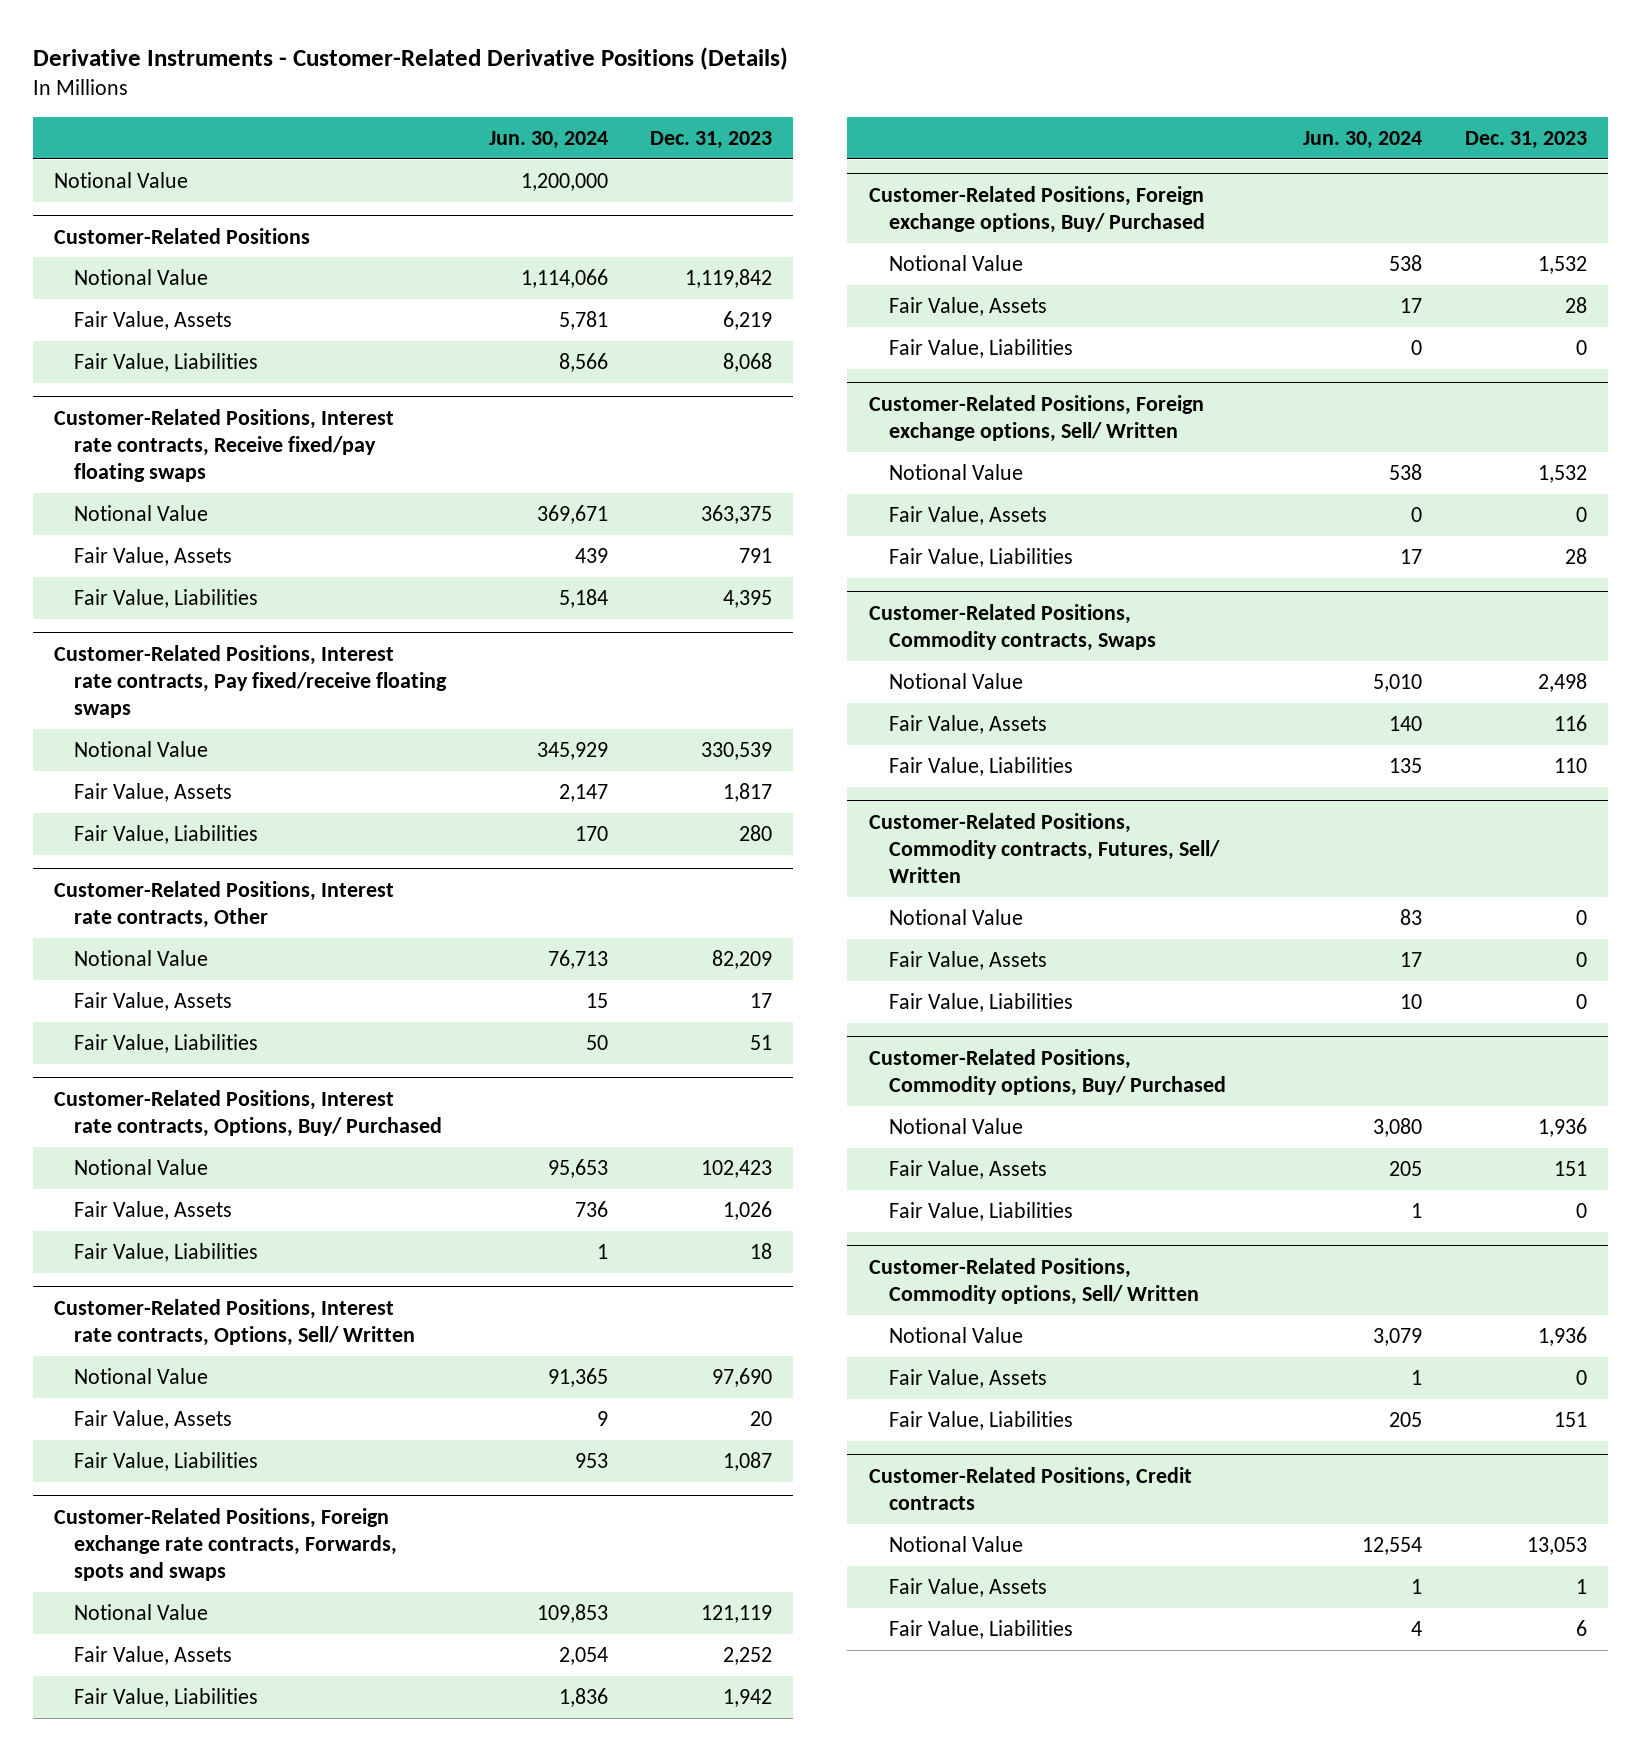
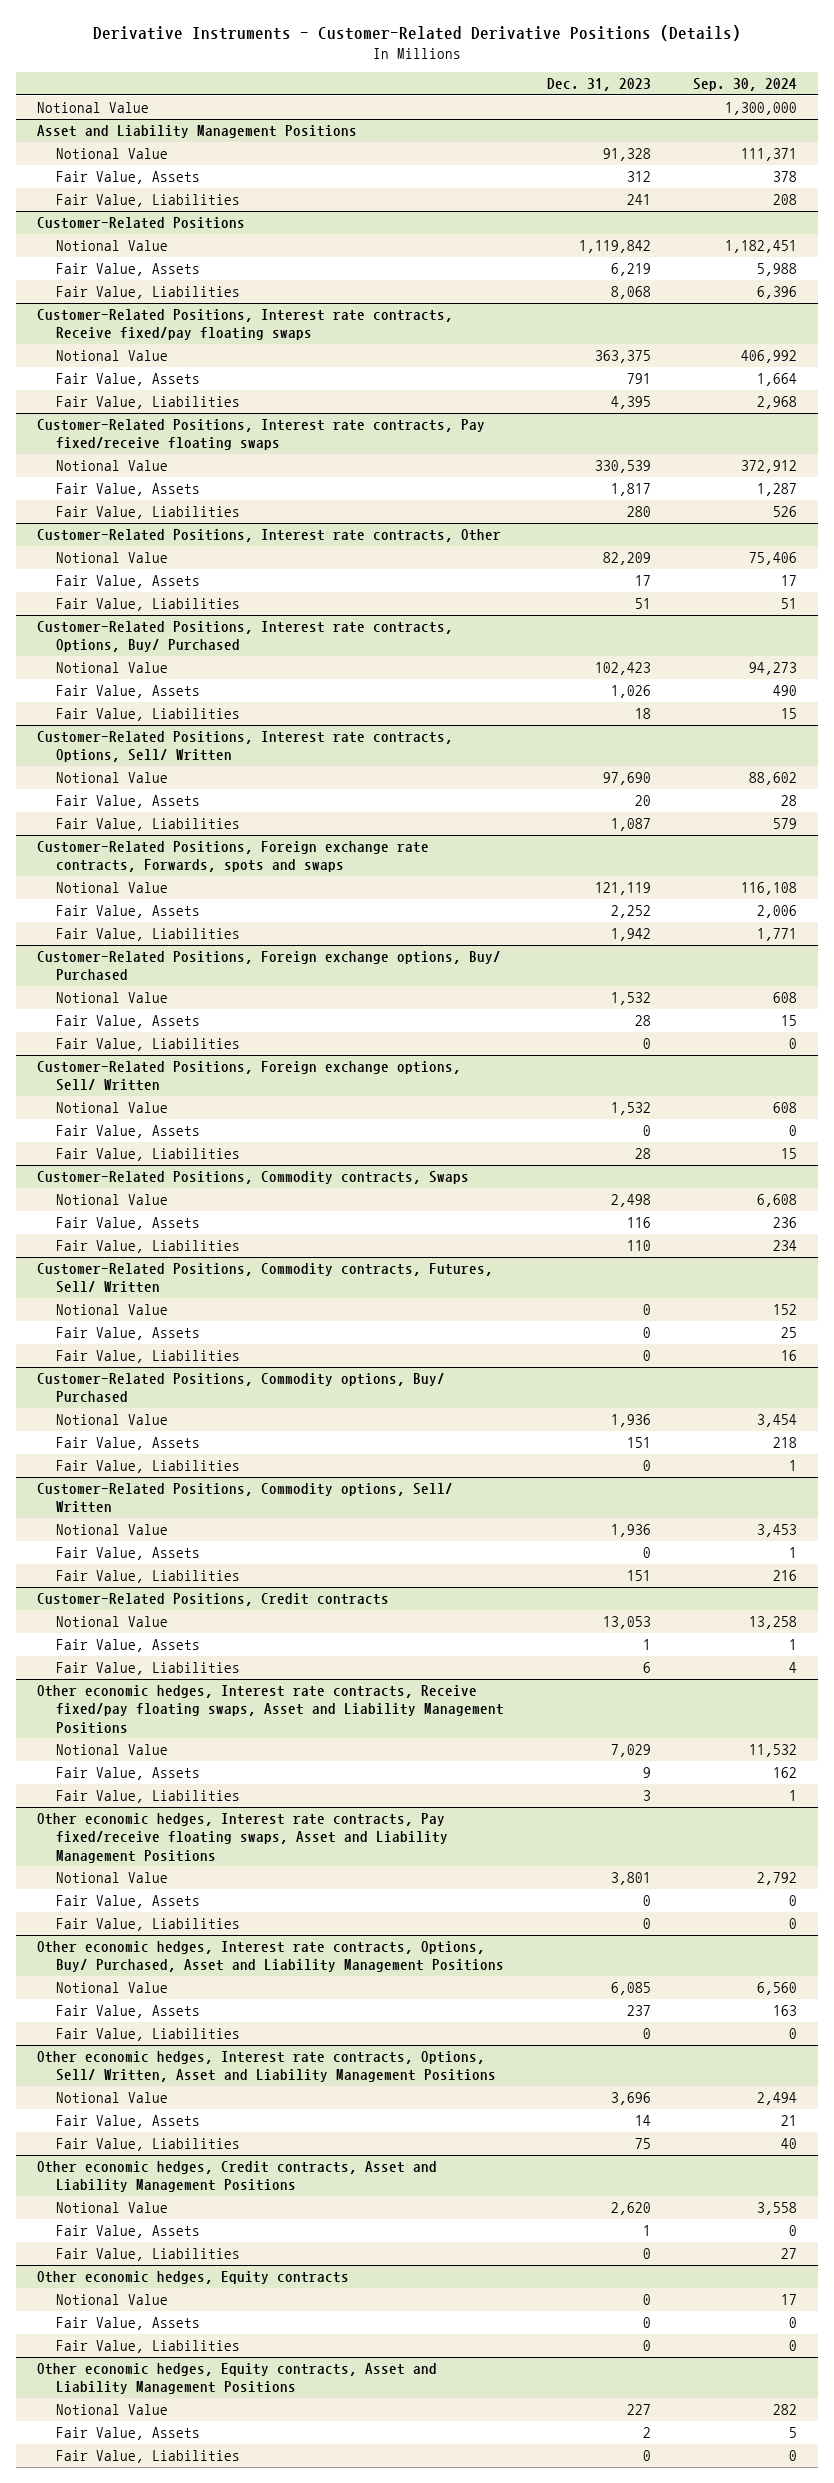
[488,130,608,149] Jun. 30, 2024 -> none
none -> [693,77,798,91] Sep. 30, 2024
none -> [37,124,358,138] Asset and Liability Management Positions
none -> [56,147,169,159] Notional Value
none -> [56,170,201,184] Fair Value, Assets
none -> [56,193,241,207] Fair Value, Liabilities
none -> [37,1684,505,1734] Other economic hedges, Interest rate contracts, Receive fixed/pay floating swaps, Asset and Liability Management Positions
none -> [56,1743,169,1755] Notional Value
none -> [56,1766,201,1780] Fair Value, Assets
none -> [56,1789,241,1803] Fair Value, Liabilities
none -> [37,1812,449,1863] Other economic hedges, Interest rate contracts, Pay fixed/receive floating swaps, Asset and Liability Management Positions
none -> [56,1871,169,1883] Notional Value
none -> [56,1894,201,1908] Fair Value, Assets
none -> [56,1917,241,1931] Fair Value, Liabilities
none -> [37,1940,505,1973] Other economic hedges, Interest rate contracts, Options, Buy/ Purchased, Asset and Liability Management Positions
none -> [56,1981,169,1993] Notional Value
none -> [56,2004,201,2018] Fair Value, Assets
none -> [56,2027,241,2041] Fair Value, Liabilities
none -> [37,2050,497,2083] Other economic hedges, Interest rate contracts, Options, Sell/ Written, Asset and Liability Management Positions
none -> [56,2091,169,2103] Notional Value
none -> [56,2114,201,2128] Fair Value, Assets
none -> [56,2137,241,2151] Fair Value, Liabilities
none -> [37,2160,438,2193] Other economic hedges, Credit contracts, Asset and Liability Management Positions
none -> [56,2201,169,2213] Notional Value
none -> [56,2224,201,2238] Fair Value, Assets
none -> [56,2247,241,2261] Fair Value, Liabilities
none -> [37,2270,350,2284] Other economic hedges, Equity contracts
none -> [56,2293,169,2305] Notional Value
none -> [56,2316,201,2330] Fair Value, Assets
none -> [56,2339,241,2353] Fair Value, Liabilities
none -> [37,2362,438,2395] Other economic hedges, Equity contracts, Asset and Liability Management Positions
none -> [56,2403,169,2415] Notional Value
none -> [56,2426,201,2440] Fair Value, Assets
none -> [56,2449,241,2463] Fair Value, Liabilities

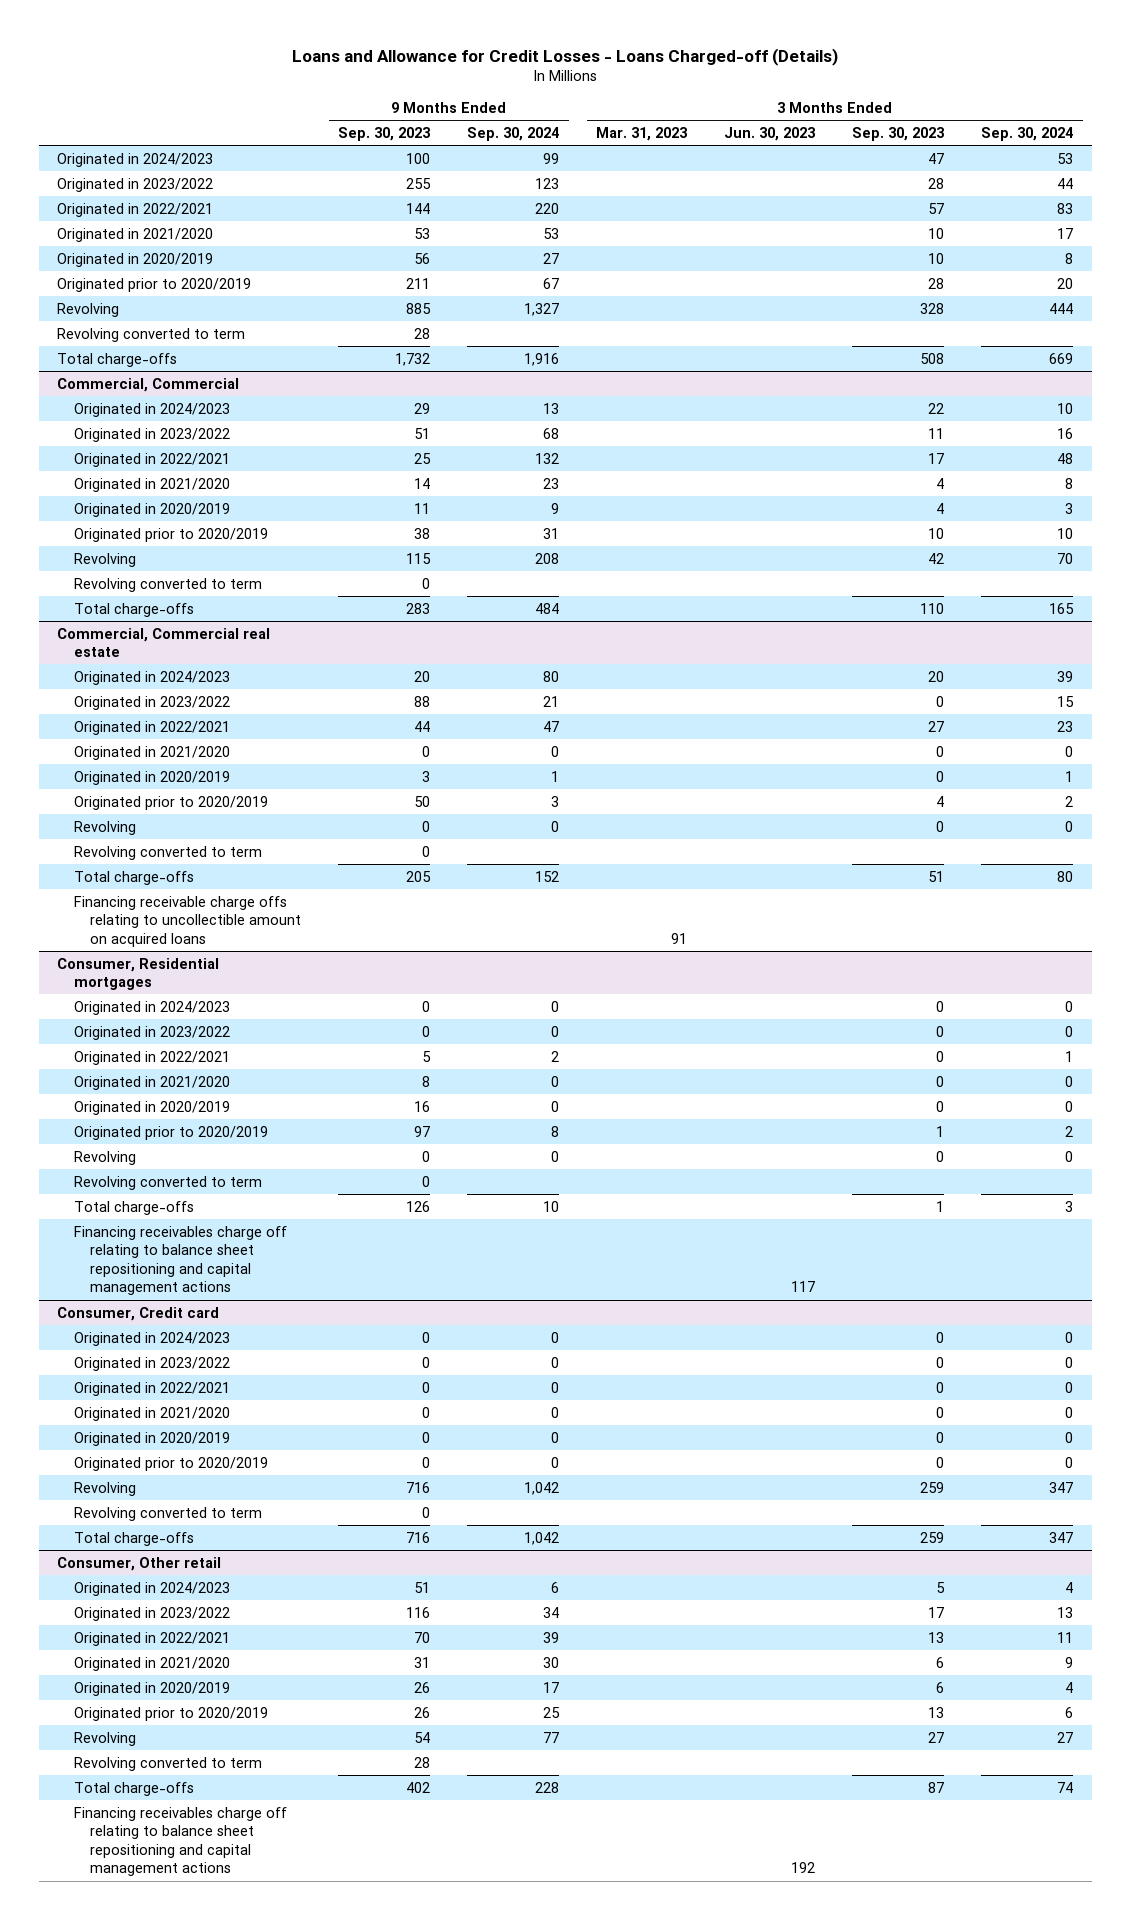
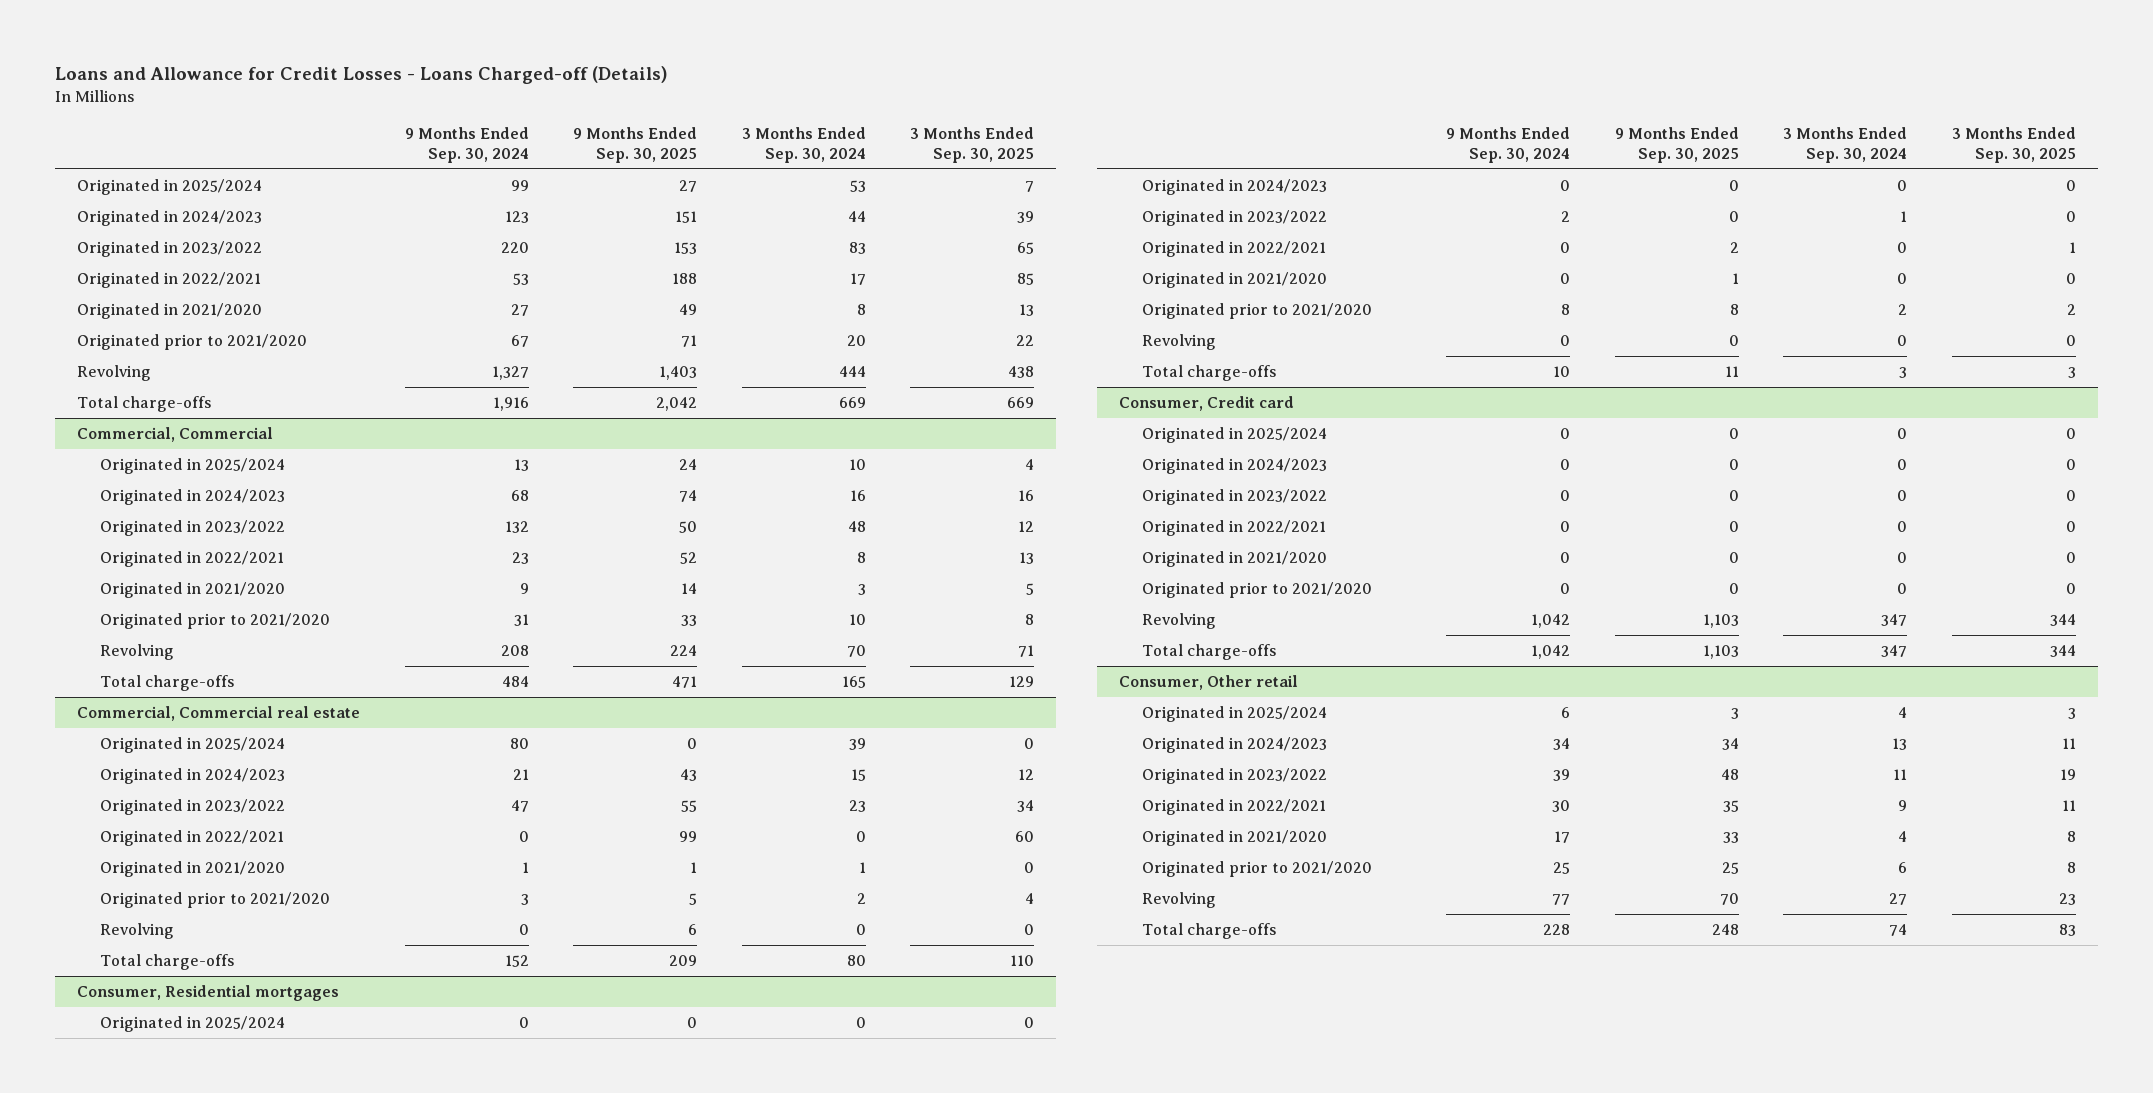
[338,127,431,142] Sep. 30, 2023 -> none
[596,127,688,142] Mar. 31, 2023 -> none
[724,127,816,142] Jun. 30, 2023 -> none
[852,127,945,142] Sep. 30, 2023 -> none
none -> [573,126,698,163] 9 Months Ended Sep. 30, 2025
none -> [909,126,1034,163] 3 Months Ended Sep. 30, 2025
[57,252,214,267] Originated in 2020/2019 -> none
none -> [77,178,263,195] Originated in 2025/2024
[543,152,560,164] 99 -> [504,210,529,223] 123
[1057,152,1074,164] 53 -> [847,210,866,222] 44
[535,177,560,189] 123 -> [500,241,529,253] 220
[1057,177,1074,189] 44 -> [848,241,866,254] 83
[535,202,560,214] 220 -> [512,272,529,285] 53
[1057,202,1074,214] 83 -> [849,272,866,285] 17
[543,227,560,239] 53 -> [510,303,529,316] 27
[1057,227,1074,239] 17 -> [856,303,866,315] 8
[57,277,252,292] Originated prior to 2020/2019 -> [77,333,308,350] Originated prior to 2021/2020
[57,327,246,342] Revolving converted to term -> none
[73,502,230,517] Originated in 2020/2019 -> none
none -> [100,457,286,474] Originated in 2025/2024
[543,402,560,414] 13 -> [510,489,529,501] 68
[1057,402,1074,414] 10 -> [849,489,866,501] 16
[543,427,560,439] 68 -> [504,520,529,533] 132
[1057,427,1074,439] 16 -> [847,520,866,532] 48
[535,452,560,464] 132 -> [511,551,529,564] 23
[1057,452,1074,464] 48 -> [856,551,866,563] 8
[543,477,560,489] 23 -> [519,582,529,594] 9
[1065,477,1074,489] 8 -> [857,583,866,595] 3
[73,527,268,542] Originated prior to 2020/2019 -> [100,612,331,629] Originated prior to 2021/2020
[73,577,262,592] Revolving converted to term -> none
[73,770,230,785] Originated in 2020/2019 -> none
none -> [100,736,286,753] Originated in 2025/2024
[543,670,560,682] 80 -> [512,768,529,780] 21
[1057,670,1074,682] 39 -> [850,768,866,781] 15
[543,695,560,707] 21 -> [510,799,529,812] 47
[1057,695,1075,707] 15 -> [848,799,866,812] 23
[543,720,560,732] 47 -> [518,830,529,842] 0
[1057,720,1074,732] 23 -> [855,830,866,842] 0
[551,745,560,757] 0 -> [521,861,529,873] 1
[1065,745,1074,757] 0 -> [858,861,866,873] 1
[73,795,268,810] Originated prior to 2020/2019 -> [100,891,331,908] Originated prior to 2021/2020
[73,845,262,860] Revolving converted to term -> none
[73,895,302,947] Financing receivable charge offs relating to uncollectible amount on acquired loans -> none
none -> [100,1015,286,1032] Originated in 2025/2024
[551,1025,560,1037] 0 -> [1561,210,1571,222] 2
[1065,1025,1074,1037] 0 -> [1900,210,1908,222] 1
[551,1050,560,1062] 2 -> [1560,241,1571,253] 0
[1065,1050,1074,1062] 1 -> [1897,241,1908,253] 0
[73,1100,230,1115] Originated in 2020/2019 -> none
[73,1125,268,1140] Originated prior to 2020/2019 -> [1142,302,1373,319] Originated prior to 2021/2020
[73,1175,262,1190] Revolving converted to term -> none
[73,1225,287,1296] Financing receivables charge off relating to balance sheet repositioning and capital management actions -> none
none -> [1142,426,1328,443] Originated in 2025/2024
[73,1431,230,1446] Originated in 2020/2019 -> none
[73,1456,268,1471] Originated prior to 2020/2019 -> [1142,581,1373,598] Originated prior to 2021/2020
[73,1506,262,1521] Revolving converted to term -> none
[73,1681,230,1696] Originated in 2020/2019 -> none
none -> [1142,705,1328,722] Originated in 2025/2024
[551,1581,560,1593] 6 -> [1553,737,1571,750] 34
[1065,1581,1074,1593] 4 -> [1892,737,1908,750] 13
[543,1606,560,1618] 34 -> [1553,768,1571,781] 39
[1057,1606,1074,1618] 13 -> [1893,768,1908,780] 11
[543,1631,560,1643] 39 -> [1552,799,1571,812] 30
[1057,1631,1074,1643] 11 -> [1898,799,1908,811] 9
[543,1656,560,1668] 30 -> [1554,830,1571,843] 17
[1065,1656,1074,1668] 9 -> [1898,830,1908,842] 4
[73,1706,268,1721] Originated prior to 2020/2019 -> [1142,860,1373,877] Originated prior to 2021/2020
[73,1756,262,1771] Revolving converted to term -> none
[73,1806,287,1877] Financing receivables charge off relating to balance sheet repositioning and capital management actions -> none

